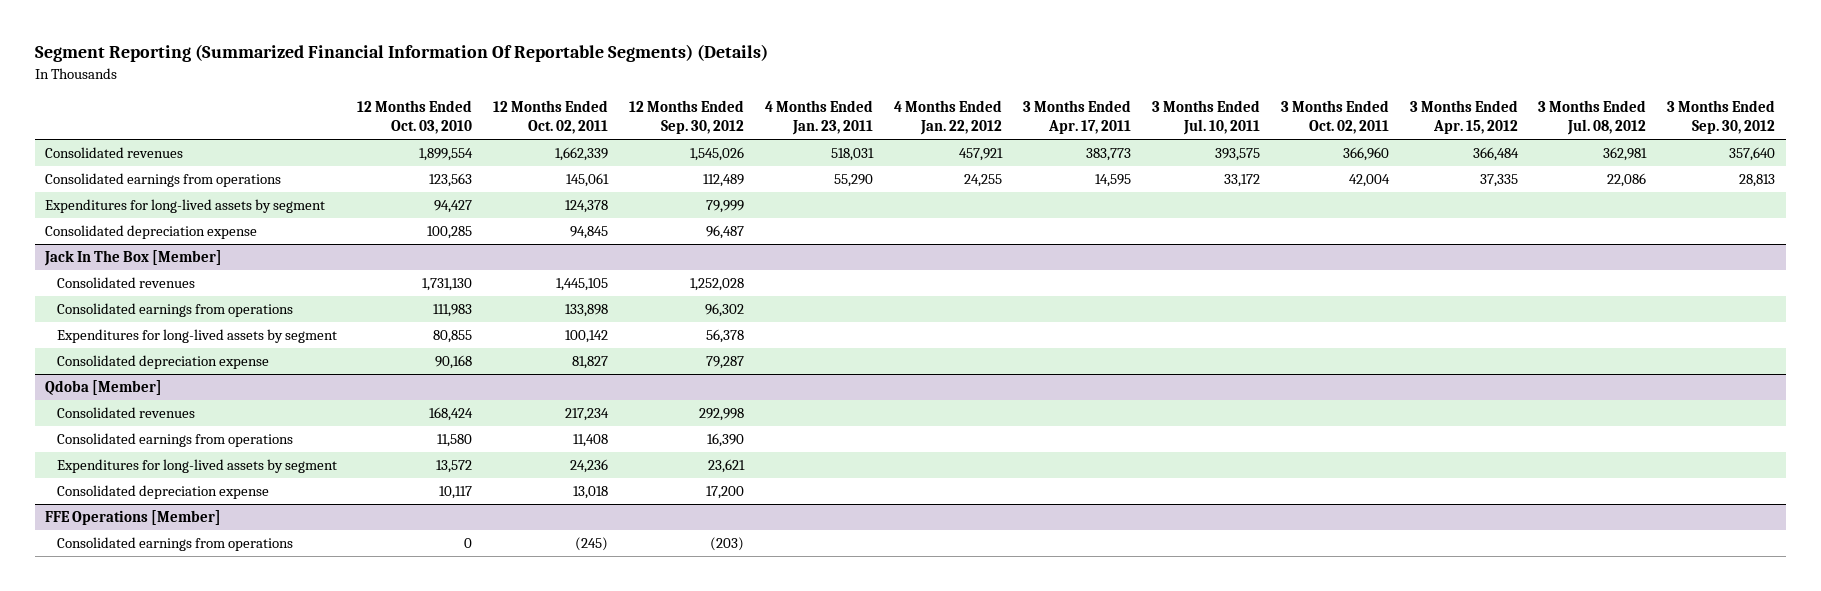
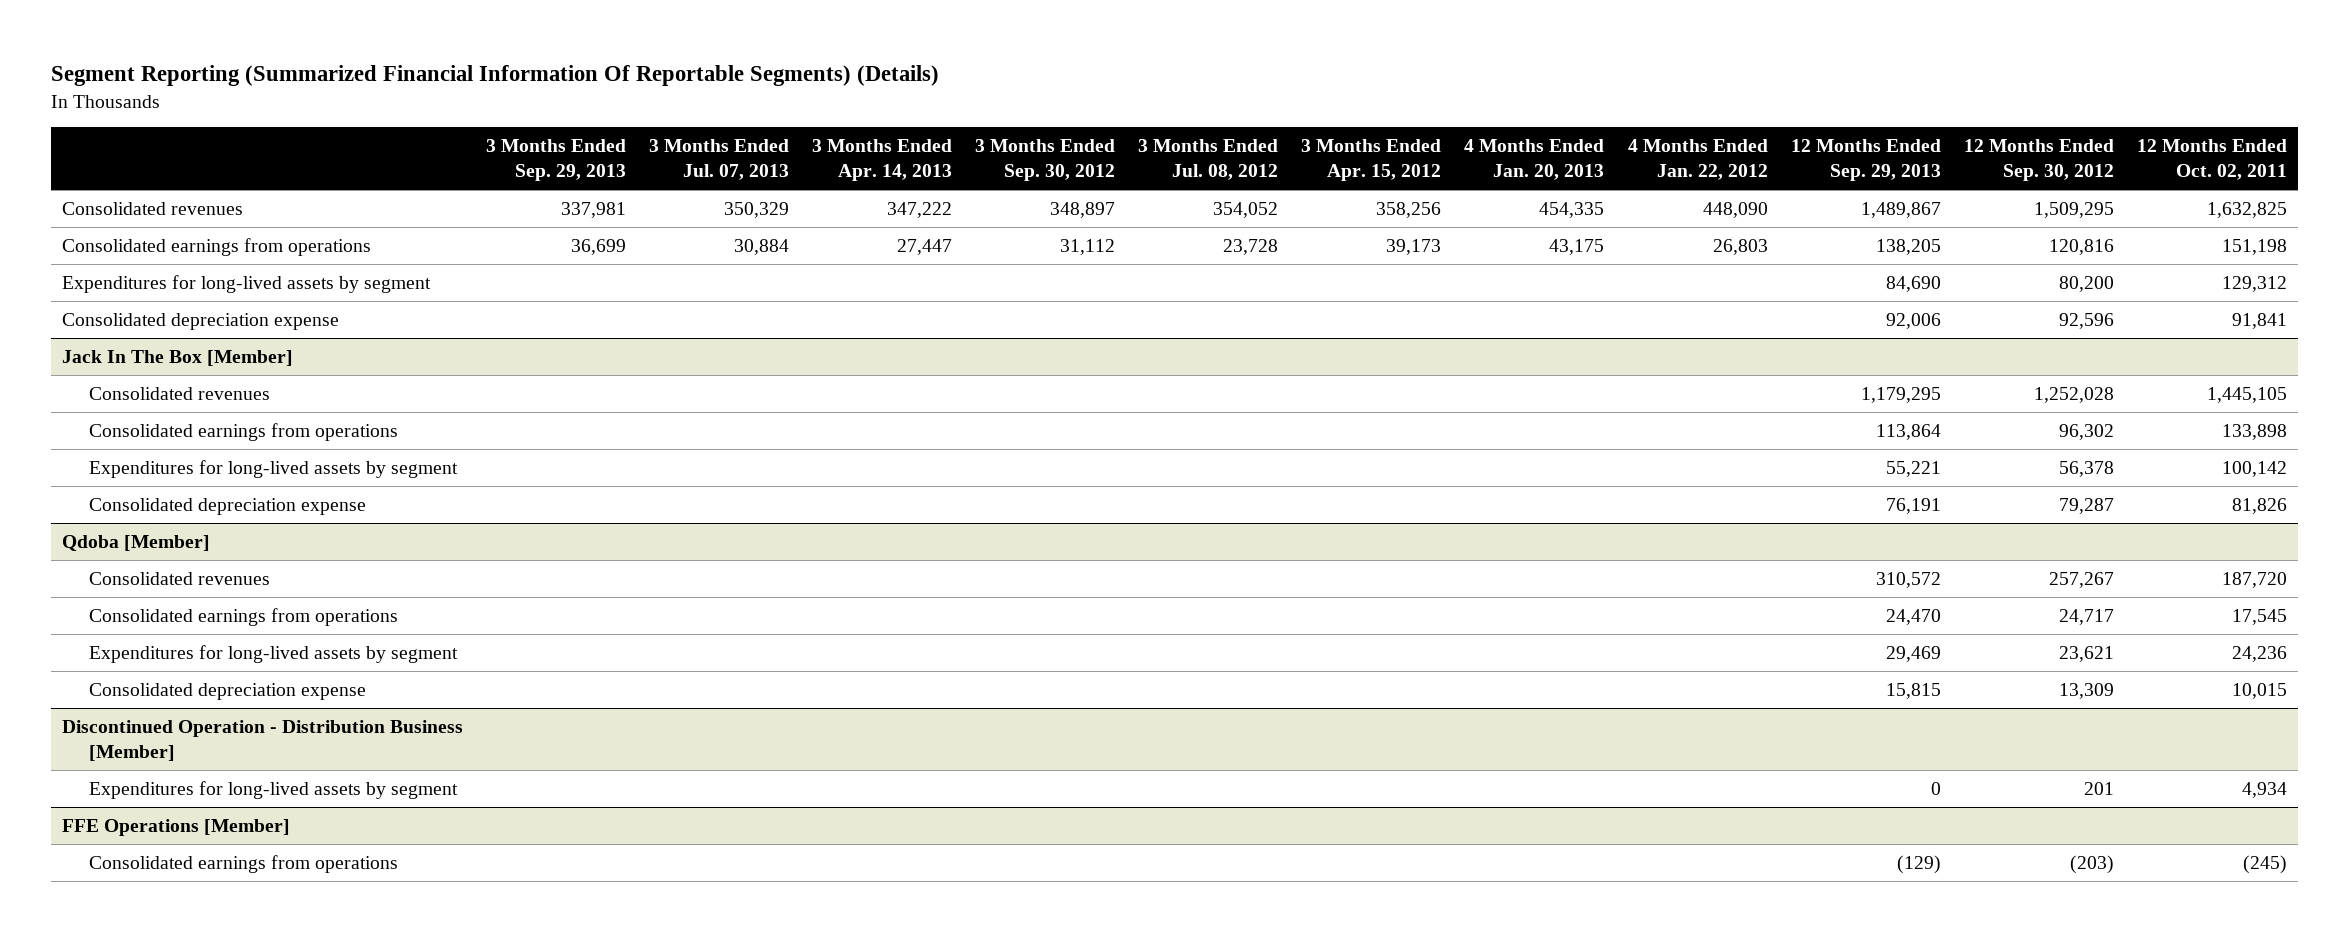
[357,99,473,135] 12 Months Ended Oct. 03, 2010 -> none
[765,99,874,136] 4 Months Ended Jan. 23, 2011 -> none
[1022,99,1131,135] 3 Months Ended Apr. 17, 2011 -> none
[1151,99,1260,136] 3 Months Ended Jul. 10, 2011 -> none
[1280,99,1389,135] 3 Months Ended Oct. 02, 2011 -> none
none -> [486,139,627,182] 3 Months Ended Sep. 29, 2013
none -> [649,139,790,181] 3 Months Ended Jul. 07, 2013
none -> [812,139,953,182] 3 Months Ended Apr. 14, 2013
none -> [1464,139,1605,181] 4 Months Ended Jan. 20, 2013
none -> [1790,139,1941,182] 12 Months Ended Sep. 29, 2013
[555,147,609,162] 1,662,339 -> [2206,202,2287,219] 1,632,825
[690,147,745,162] 1,545,026 -> [2033,202,2114,219] 1,509,295
[959,148,1004,162] 457,921 -> [1702,202,1768,219] 448,090
[1472,147,1519,162] 366,484 -> [1376,202,1442,219] 358,256
[1603,147,1648,162] 362,981 -> [1213,202,1279,219] 354,052
[1729,147,1776,162] 357,640 -> [1050,202,1116,219] 348,897
[566,173,610,188] 145,061 -> [2221,239,2287,256] 151,198
[703,174,745,188] 112,489 -> [2048,239,2114,256] 120,816
[964,174,1003,188] 24,255 -> [1712,239,1768,256] 26,803
[1479,174,1518,188] 37,335 -> [1386,239,1442,256] 39,173
[1607,173,1647,188] 22,086 -> [1223,239,1279,256] 23,728
[1739,174,1776,188] 28,813 -> [1060,239,1116,256] 31,112
[565,200,609,214] 124,378 -> [2221,276,2287,293] 129,312
[706,200,745,214] 79,999 -> [2058,276,2114,293] 80,200
[570,226,609,240] 94,845 -> [2231,313,2287,330] 91,841
[706,225,745,240] 96,487 -> [2058,313,2114,330] 92,596
[572,356,609,370] 81,827 -> [2231,498,2287,515] 81,826
[565,408,610,422] 217,234 -> [2221,572,2287,589] 187,720
[699,408,745,422] 292,998 -> [2048,572,2114,589] 257,267
[573,434,609,448] 11,408 -> [2231,609,2287,626] 17,545
[707,433,745,448] 16,390 -> [2058,609,2114,626] 24,717
[573,486,609,500] 13,018 -> [2231,683,2287,700] 10,015
[706,486,745,500] 17,200 -> [2058,683,2114,700] 13,309
none -> [62,720,464,761] Discontinued Operation - Distribution Business [Member]
none -> [88,781,458,800] Expenditures for long-lived assets by segment

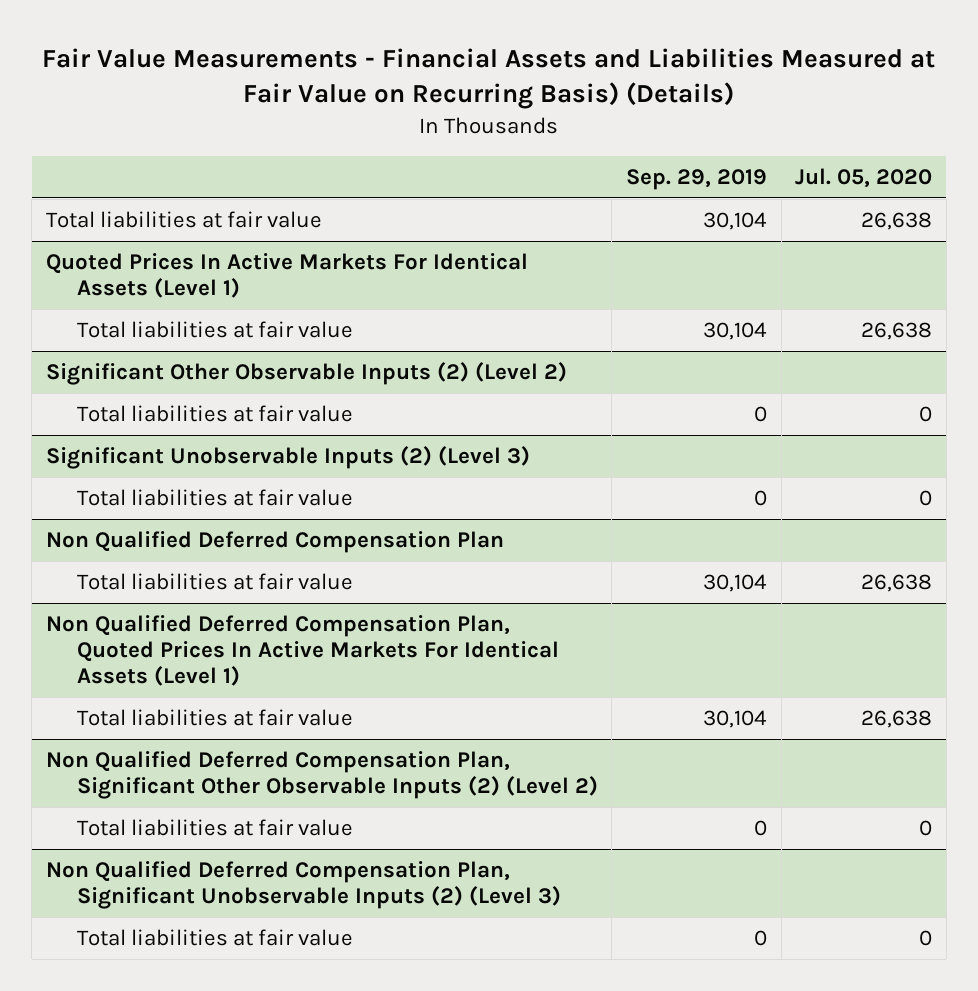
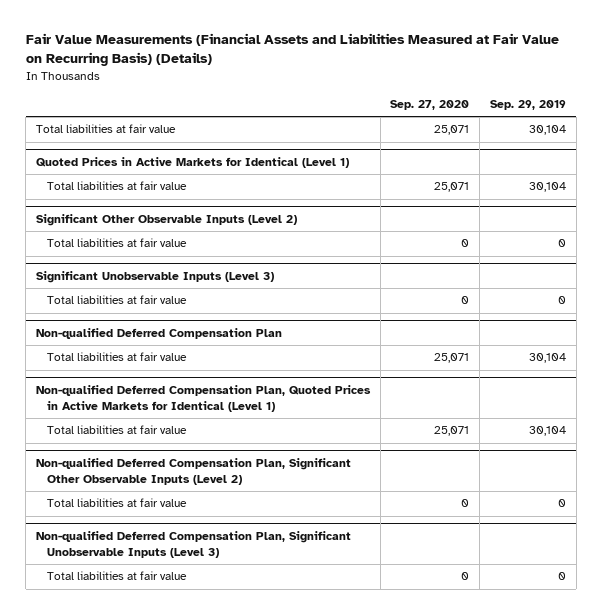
[41,47,935,110] Fair Value Measurements - Financial Assets and Liabilities Measured at Fair Value on Recurring Basis) (Details) -> [25,33,559,67] Fair Value Measurements (Financial Assets and Liabilities Measured at Fair Value on Recurring Basis) (Details)
[795,167,933,188] Jul. 05, 2020 -> none
none -> [390,100,470,111] Sep. 27, 2020
[45,253,528,299] Quoted Prices In Active Markets For Identical Assets (Level 1) -> [35,157,349,169] Quoted Prices in Active Markets for Identical (Level 1)
[45,362,567,386] Significant Other Observable Inputs (2) (Level 2) -> [35,214,297,227] Significant Other Observable Inputs (Level 2)
[45,446,530,470] Significant Unobservable Inputs (2) (Level 3) -> [35,271,274,284] Significant Unobservable Inputs (Level 3)
[45,531,504,554] Non Qualified Deferred Compensation Plan -> [35,328,282,340] Non-qualified Deferred Compensation Plan
[45,615,559,687] Non Qualified Deferred Compensation Plan, Quoted Prices In Active Markets For Identical Assets (Level 1) -> [35,385,371,412] Non-qualified Deferred Compensation Plan, Quoted Prices in Active Markets for Identical (Level 1)
[45,751,598,800] Non Qualified Deferred Compensation Plan, Significant Other Observable Inputs (2) (Level 2) -> [35,458,351,485] Non-qualified Deferred Compensation Plan, Significant Other Observable Inputs (Level 2)
[45,861,561,910] Non Qualified Deferred Compensation Plan, Significant Unobservable Inputs (2) (Level 3) -> [35,531,351,558] Non-qualified Deferred Compensation Plan, Significant Unobservable Inputs (Level 3)

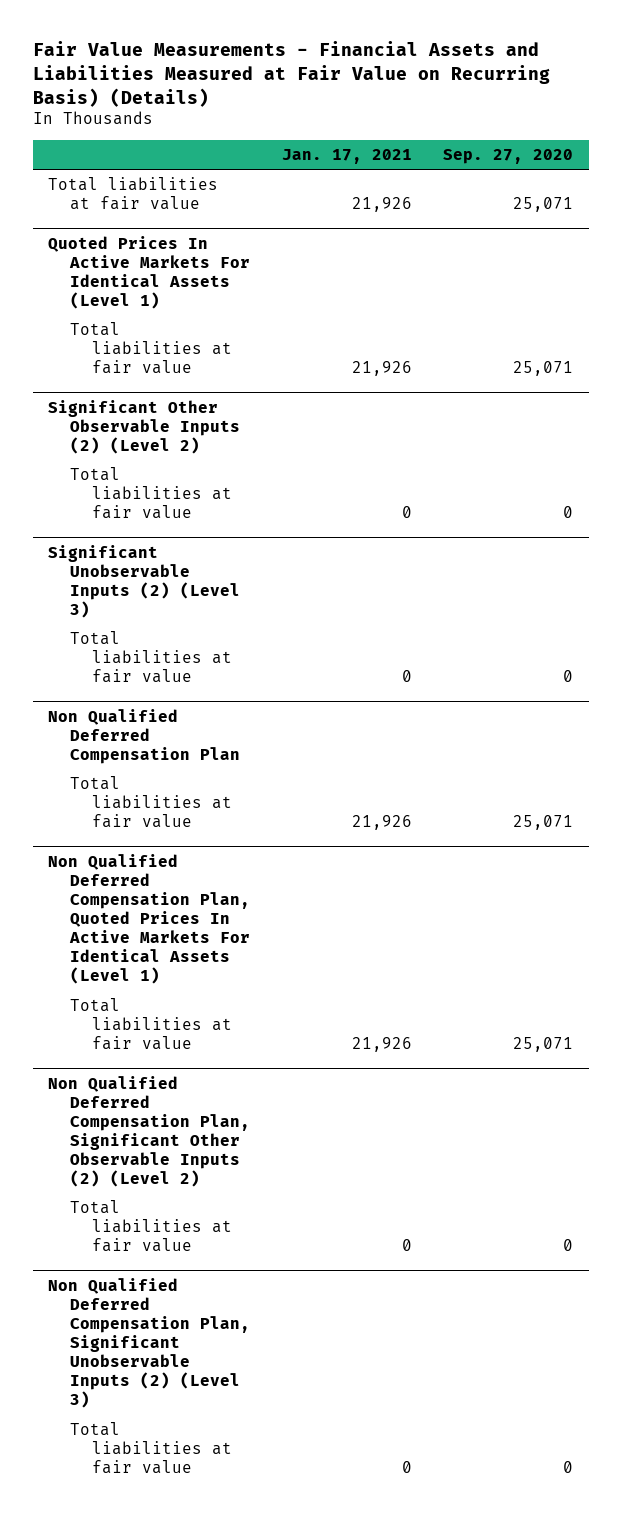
[25,33,559,67] Fair Value Measurements (Financial Assets and Liabilities Measured at Fair Value on Recurring Basis) (Details) -> [32,41,550,107] Fair Value Measurements - Financial Assets and Liabilities Measured at Fair Value on Recurring Basis) (Details)
[490,100,567,111] Sep. 29, 2019 -> none
none -> [281,148,412,164] Jan. 17, 2021
[35,157,349,169] Quoted Prices in Active Markets for Identical (Level 1) -> [48,235,251,309] Quoted Prices In Active Markets For Identical Assets (Level 1)
[35,214,297,227] Significant Other Observable Inputs (Level 2) -> [48,399,241,454] Significant Other Observable Inputs (2) (Level 2)
[35,271,274,284] Significant Unobservable Inputs (Level 3) -> [48,544,241,618] Significant Unobservable Inputs (2) (Level 3)
[35,328,282,340] Non-qualified Deferred Compensation Plan -> [48,708,241,764] Non Qualified Deferred Compensation Plan
[35,385,371,412] Non-qualified Deferred Compensation Plan, Quoted Prices in Active Markets for Identical (Level 1) -> [48,853,251,985] Non Qualified Deferred Compensation Plan, Quoted Prices In Active Markets For Identical Assets (Level 1)
[35,458,351,485] Non-qualified Deferred Compensation Plan, Significant Other Observable Inputs (Level 2) -> [48,1075,251,1187] Non Qualified Deferred Compensation Plan, Significant Other Observable Inputs (2) (Level 2)
[35,531,351,558] Non-qualified Deferred Compensation Plan, Significant Unobservable Inputs (Level 3) -> [48,1277,251,1409] Non Qualified Deferred Compensation Plan, Significant Unobservable Inputs (2) (Level 3)

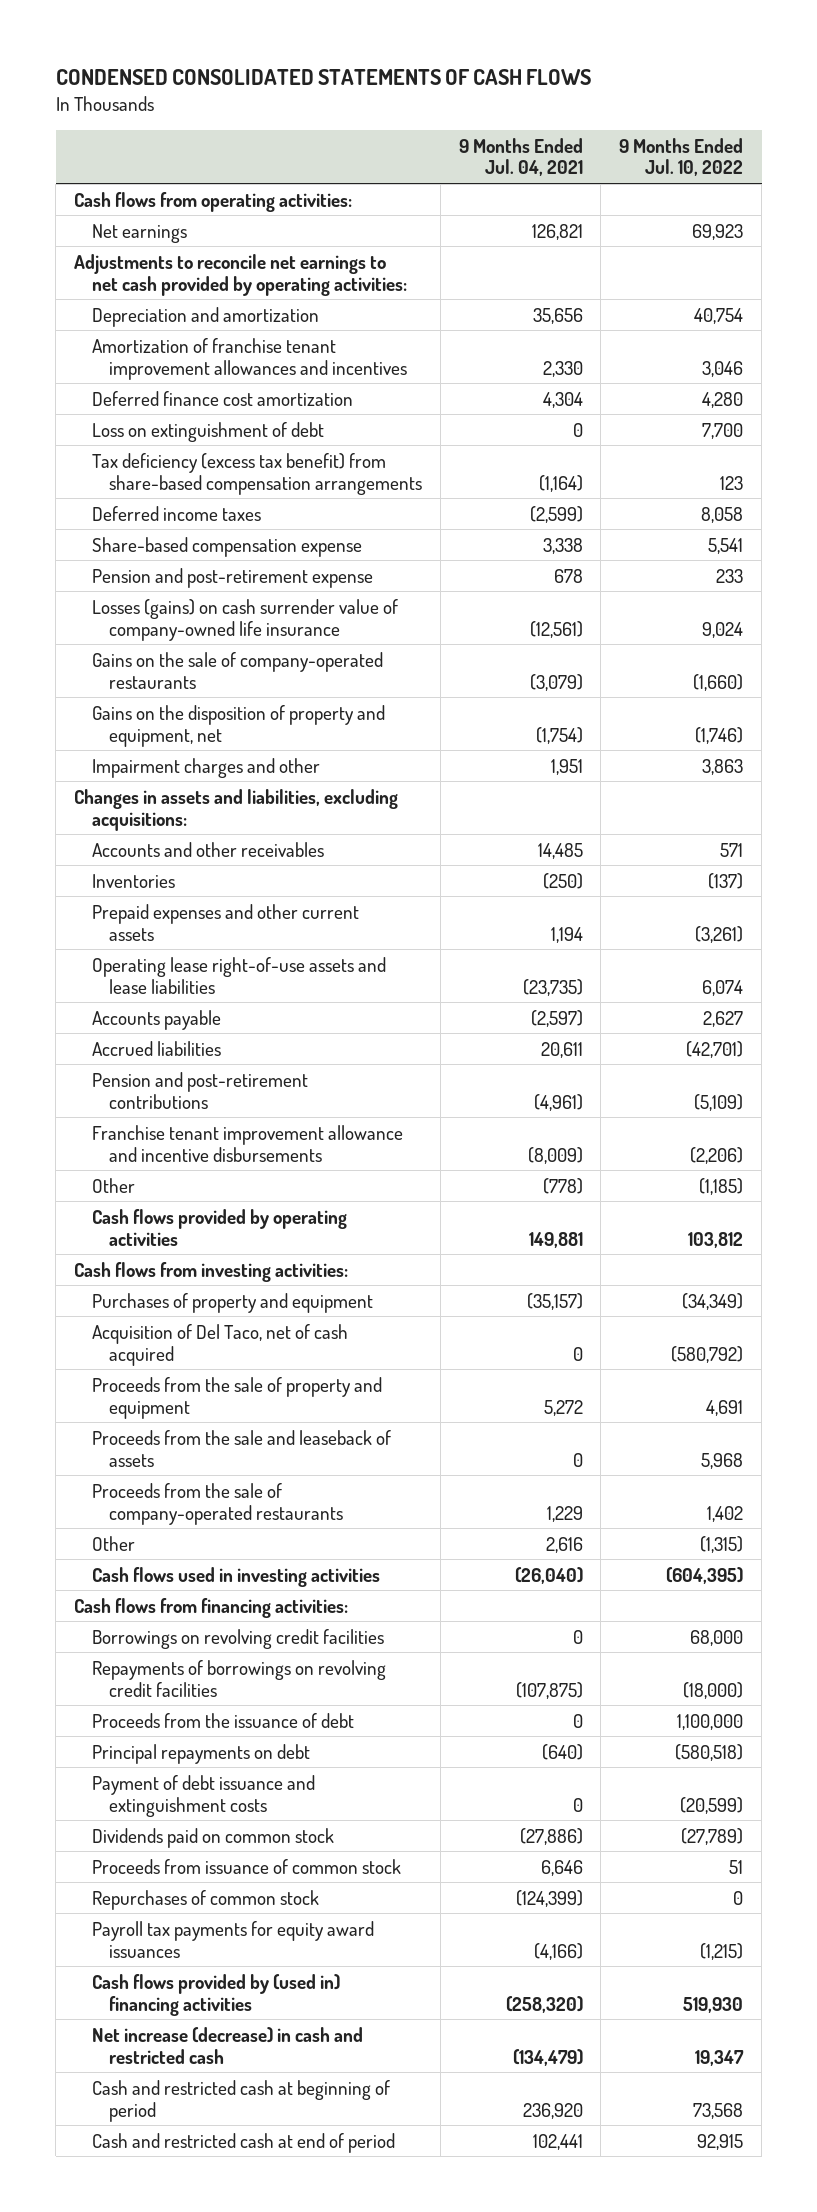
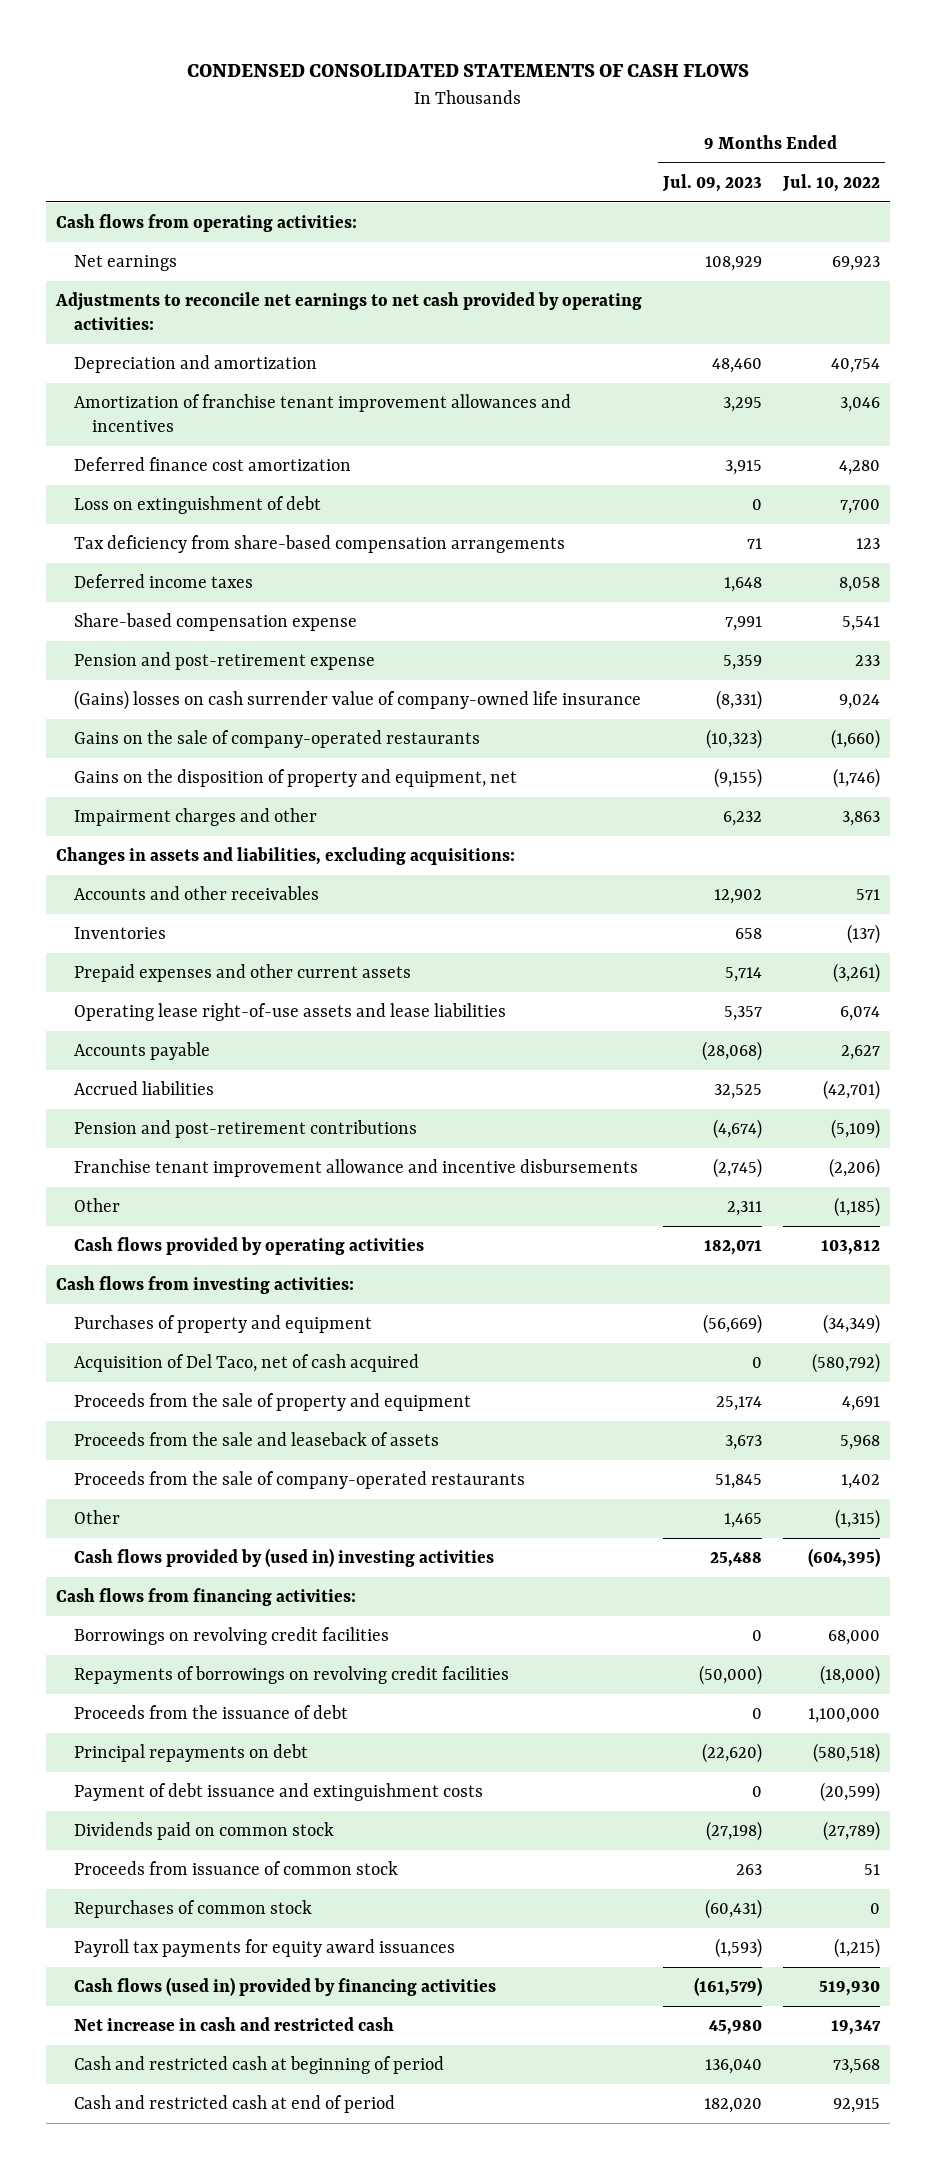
[458,137,583,177] 9 Months Ended Jul. 04, 2021 -> none
none -> [661,174,762,193] Jul. 09, 2023
[91,452,422,495] Tax deficiency (excess tax benefit) from share-based compensation arrangements -> [74,535,566,554] Tax deficiency from share-based compensation arrangements
[91,598,398,641] Losses (gains) on cash surrender value of company-owned life insurance -> [74,690,642,711] (Gains) losses on cash surrender value of company-owned life insurance
[91,1566,380,1587] Cash flows used in investing activities -> [74,1548,495,1568] Cash flows provided by (used in) investing activities
[91,1973,340,2016] Cash flows provided by (used in) financing activities -> [74,1977,497,1997] Cash flows (used in) provided by financing activities
[91,2026,363,2064] Net increase (decrease) in cash and restricted cash -> [74,2017,395,2032] Net increase in cash and restricted cash

